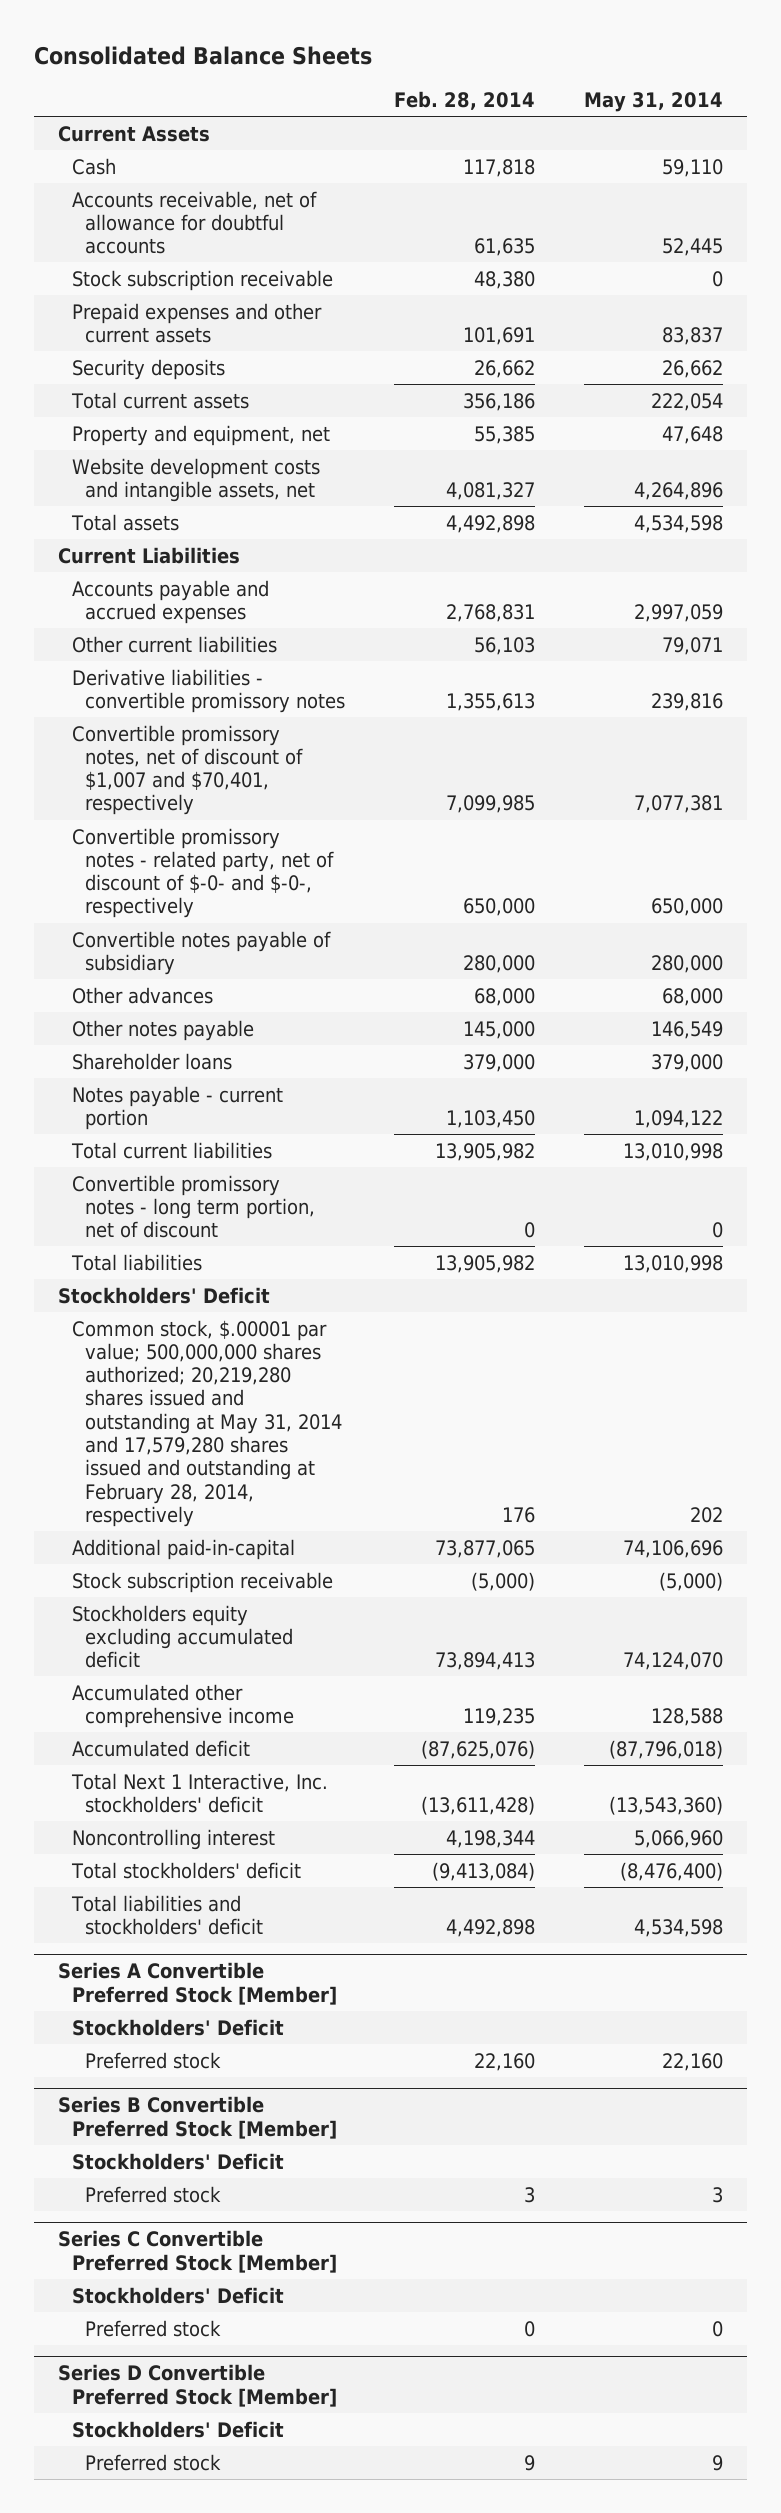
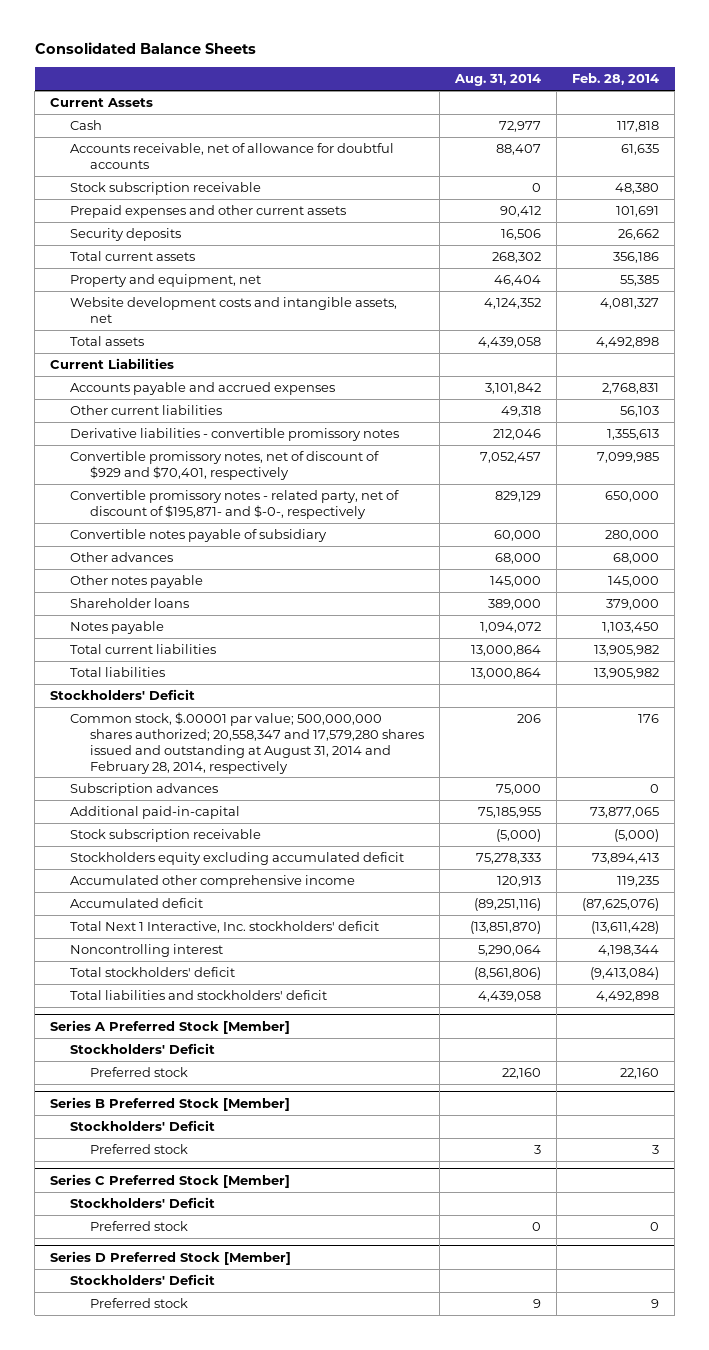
[583,91,723,112] May 31, 2014 -> none
none -> [453,74,541,87] Aug. 31, 2014
[71,724,304,816] Convertible promissory notes, net of discount of $1,007 and $70,401, respectively -> [69,450,379,480] Convertible promissory notes, net of discount of $929 and $70,401, respectively
[71,827,335,919] Convertible promissory notes - related party, net of discount of $-0- and $-0-, respectively -> [69,489,399,519] Convertible promissory notes - related party, net of discount of $195,871- and $-0-, respectively
[71,1085,283,1130] Notes payable - current portion -> [69,620,164,634] Notes payable
[71,1174,316,1239] Convertible promissory notes - long term portion, net of discount -> none
[71,1319,343,1528] Common stock, $.00001 par value; 500,000,000 shares authorized; 20,219,280 shares issued and outstanding at May 31, 2014 and 17,579,280 shares issued and outstanding at February 28, 2014, respectively -> [69,711,424,774] Common stock, $.00001 par value; 500,000,000 shares authorized; 20,558,347 and 17,579,280 shares issued and outstanding at August 31, 2014 and February 28, 2014, respectively
none -> [69,782,218,796] Subscription advances
[58,1962,337,2005] Series A Convertible Preferred Stock [Member] -> [50,1019,291,1034] Series A Preferred Stock [Member]
[58,2096,337,2139] Series B Convertible Preferred Stock [Member] -> [50,1096,291,1111] Series B Preferred Stock [Member]
[58,2230,337,2273] Series C Convertible Preferred Stock [Member] -> [50,1173,291,1188] Series C Preferred Stock [Member]
[58,2364,337,2407] Series D Convertible Preferred Stock [Member] -> [50,1250,292,1265] Series D Preferred Stock [Member]

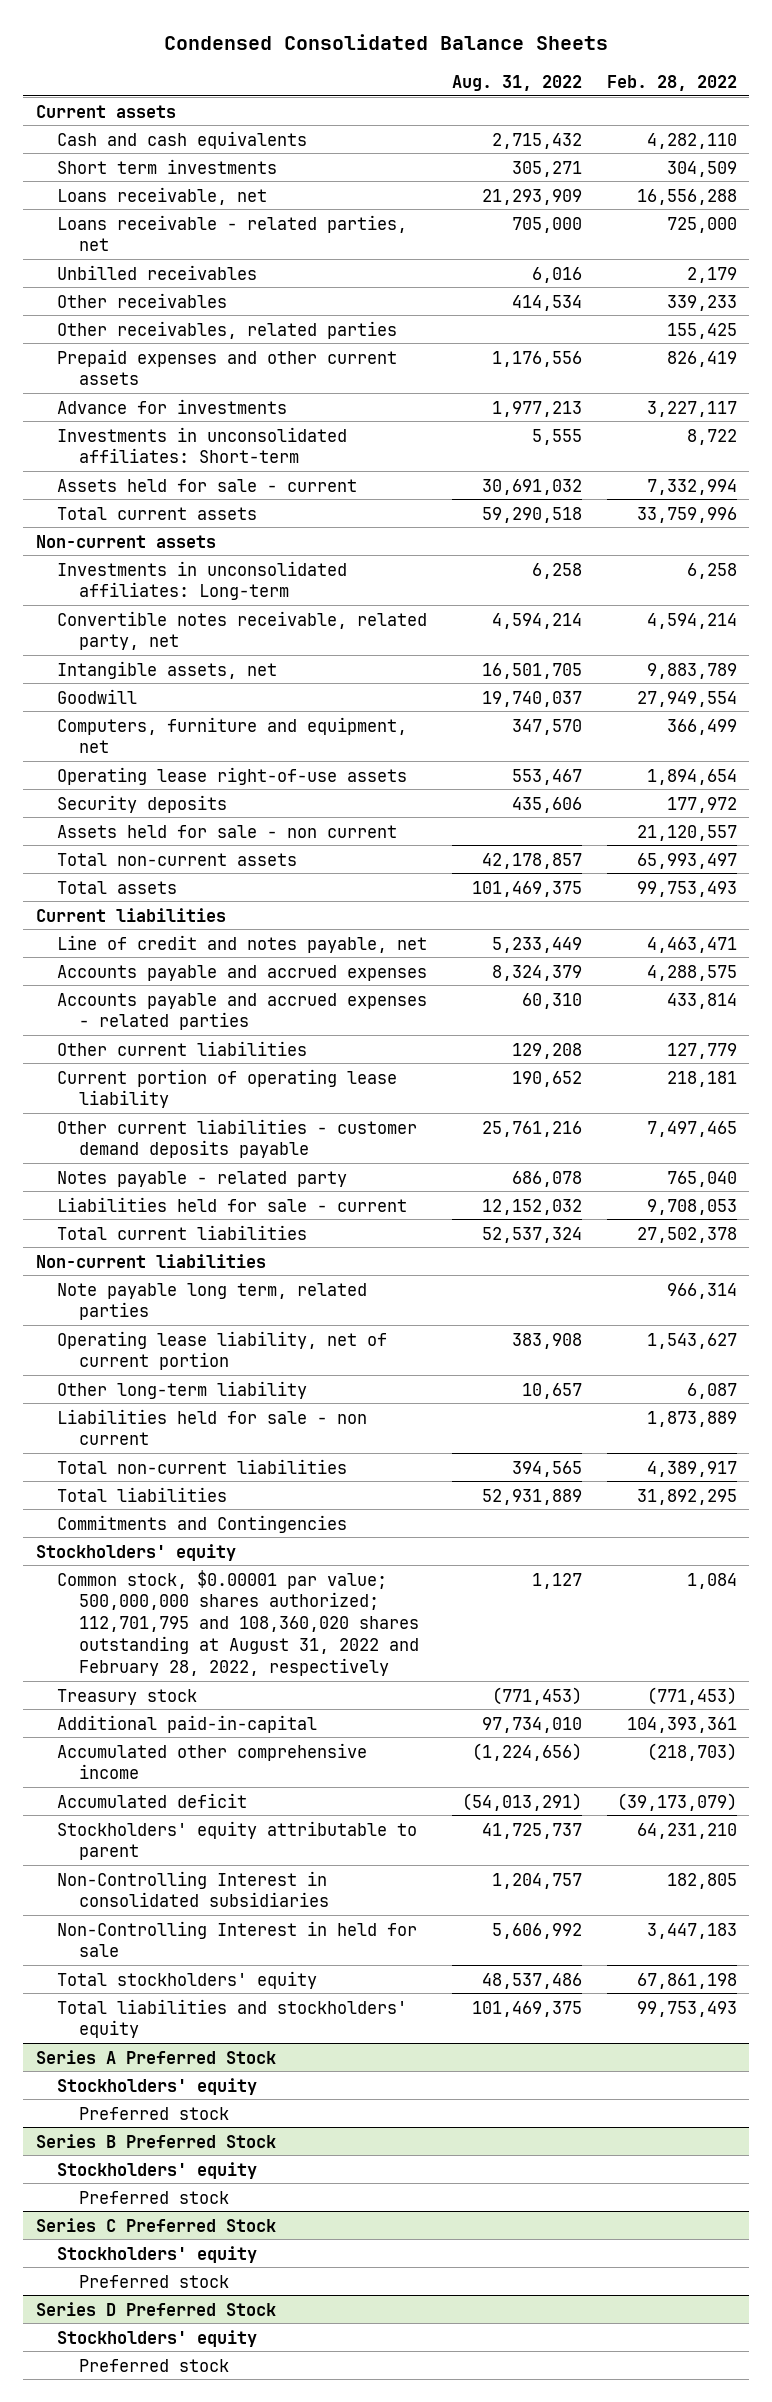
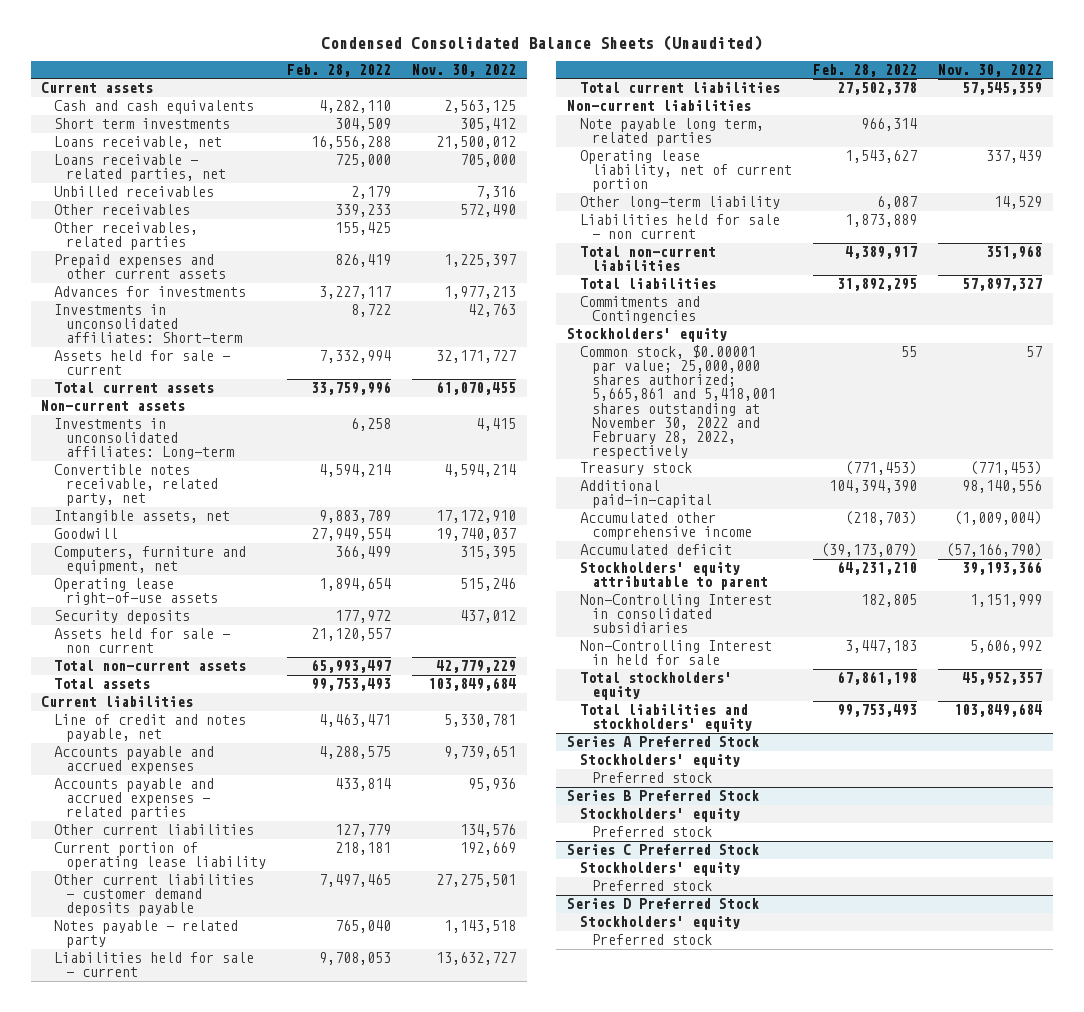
[164,34,609,51] Condensed Consolidated Balance Sheets -> [320,34,762,51] Condensed Consolidated Balance Sheets (Unaudited)
[451,74,582,91] Aug. 31, 2022 -> none
none -> [412,63,517,77] Nov. 30, 2022
[57,398,288,414] Advance for investments -> [53,286,246,298] Advances for investments
[57,1569,419,1676] Common stock, $0.00001 par value; 500,000,000 shares authorized; 112,701,795 and 108,360,020 shares outstanding at August 31, 2022 and February 28, 2022, respectively -> [579,345,776,459] Common stock, $0.00001 par value; 25,000,000 shares authorized; 5,665,861 and 5,418,001 shares outstanding at November 30, 2022 and February 28, 2022, respectively
[686,1572,737,1589] 1,084 -> [901,346,918,358] 55
[626,1716,737,1733] 104,393,361 -> [829,480,918,494] 104,394,390

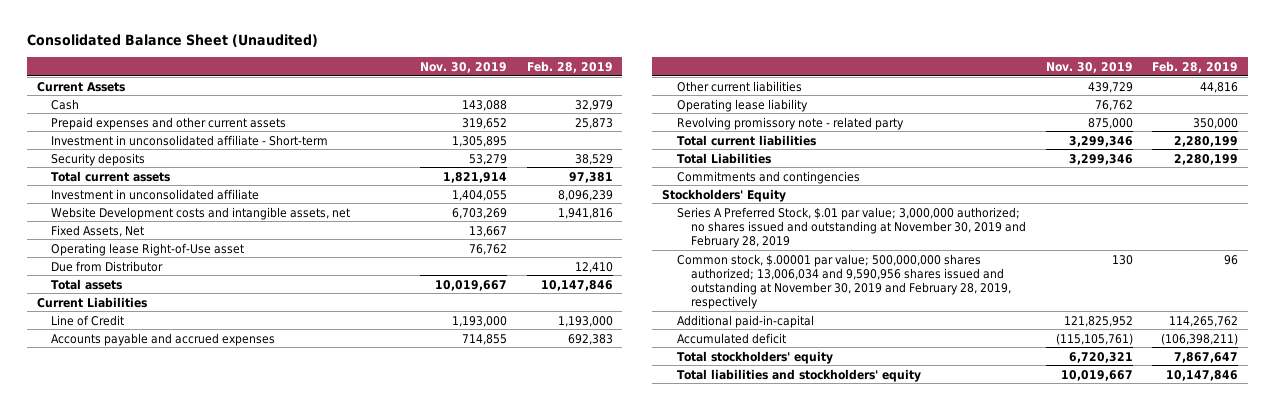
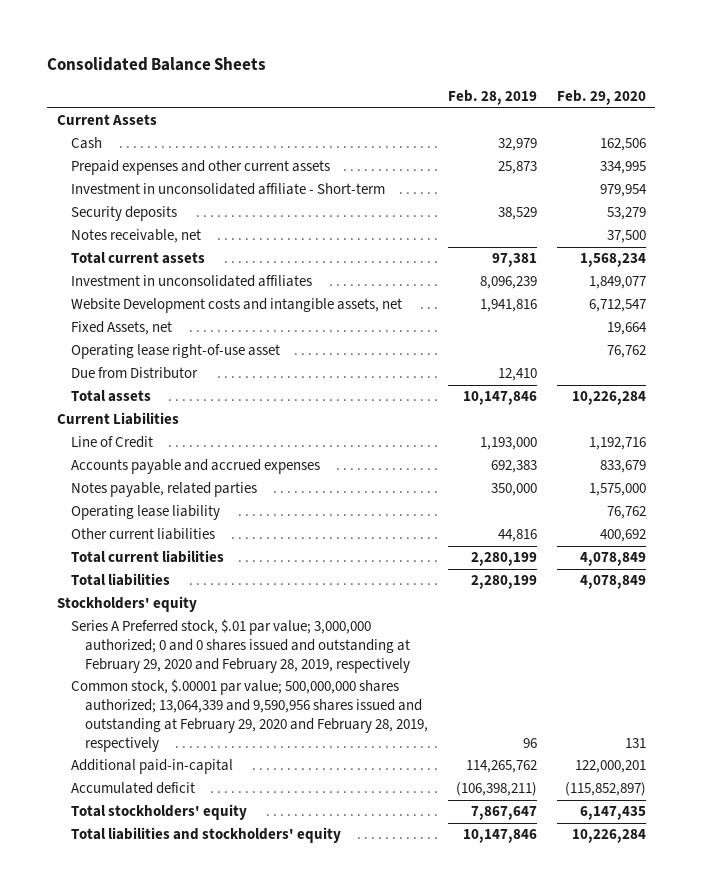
[26,34,318,48] Consolidated Balance Sheet (Unaudited) -> [46,57,266,72] Consolidated Balance Sheets
[420,61,508,73] Nov. 30, 2019 -> none
none -> [556,90,646,106] Feb. 29, 2020
none -> [71,229,202,244] Notes receivable, net
[51,188,260,200] Investment in unconsolidated affiliate -> [71,275,313,288] Investment in unconsolidated affiliates
[51,224,145,237] Fixed Assets, Net -> [71,321,173,336] Fixed Assets, net
[51,242,245,256] Operating lease Right-of-Use asset -> [71,344,281,360] Operating lease right-of-use asset
none -> [71,482,258,498] Notes payable, related parties
[676,116,904,130] Revolving promissory note - related party -> none
[676,80,802,92] Other current liabilities -> [71,528,216,541] Other current liabilities
[676,170,860,184] Commitments and contingencies -> none
[676,152,771,164] Total Liabilities -> [71,573,171,587] Total liabilities
[662,188,787,202] Stockholders' Equity -> [56,596,197,613] Stockholders' equity
[676,206,1027,249] Series A Preferred Stock, $.01 par value; 3,000,000 authorized; no shares issued and outstanding at November 30, 2019 and February 28, 2019 -> [71,619,411,673] Series A Preferred stock, $.01 par value; 3,000,000 authorized; 0 and 0 shares issued and outstanding at February 29, 2020 and February 28, 2019, respectively
[676,253,1012,310] Common stock, $.00001 par value; 500,000,000 shares authorized; 13,006,034 and 9,590,956 shares issued and outstanding at November 30, 2019 and February 28, 2019, respectively -> [71,679,429,752] Common stock, $.00001 par value; 500,000,000 shares authorized; 13,064,339 and 9,590,956 shares issued and outstanding at February 29, 2020 and February 28, 2019, respectively

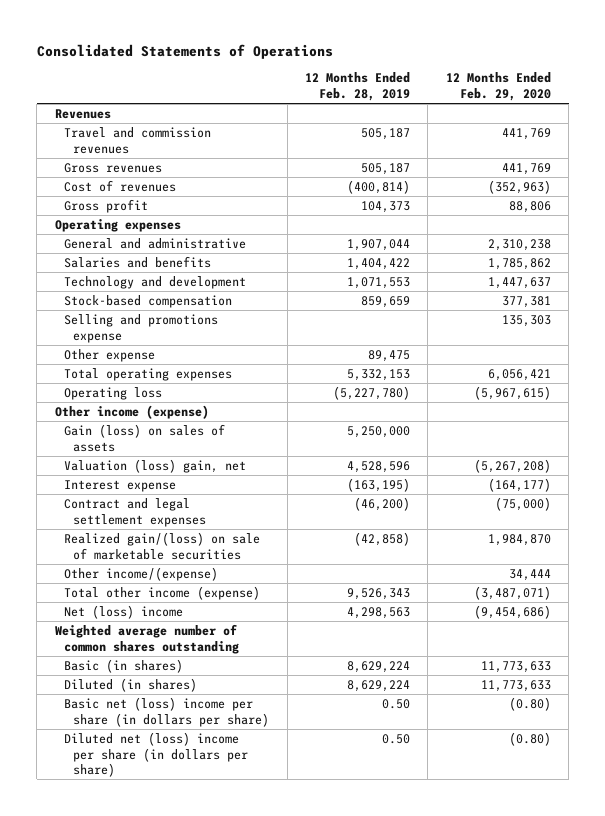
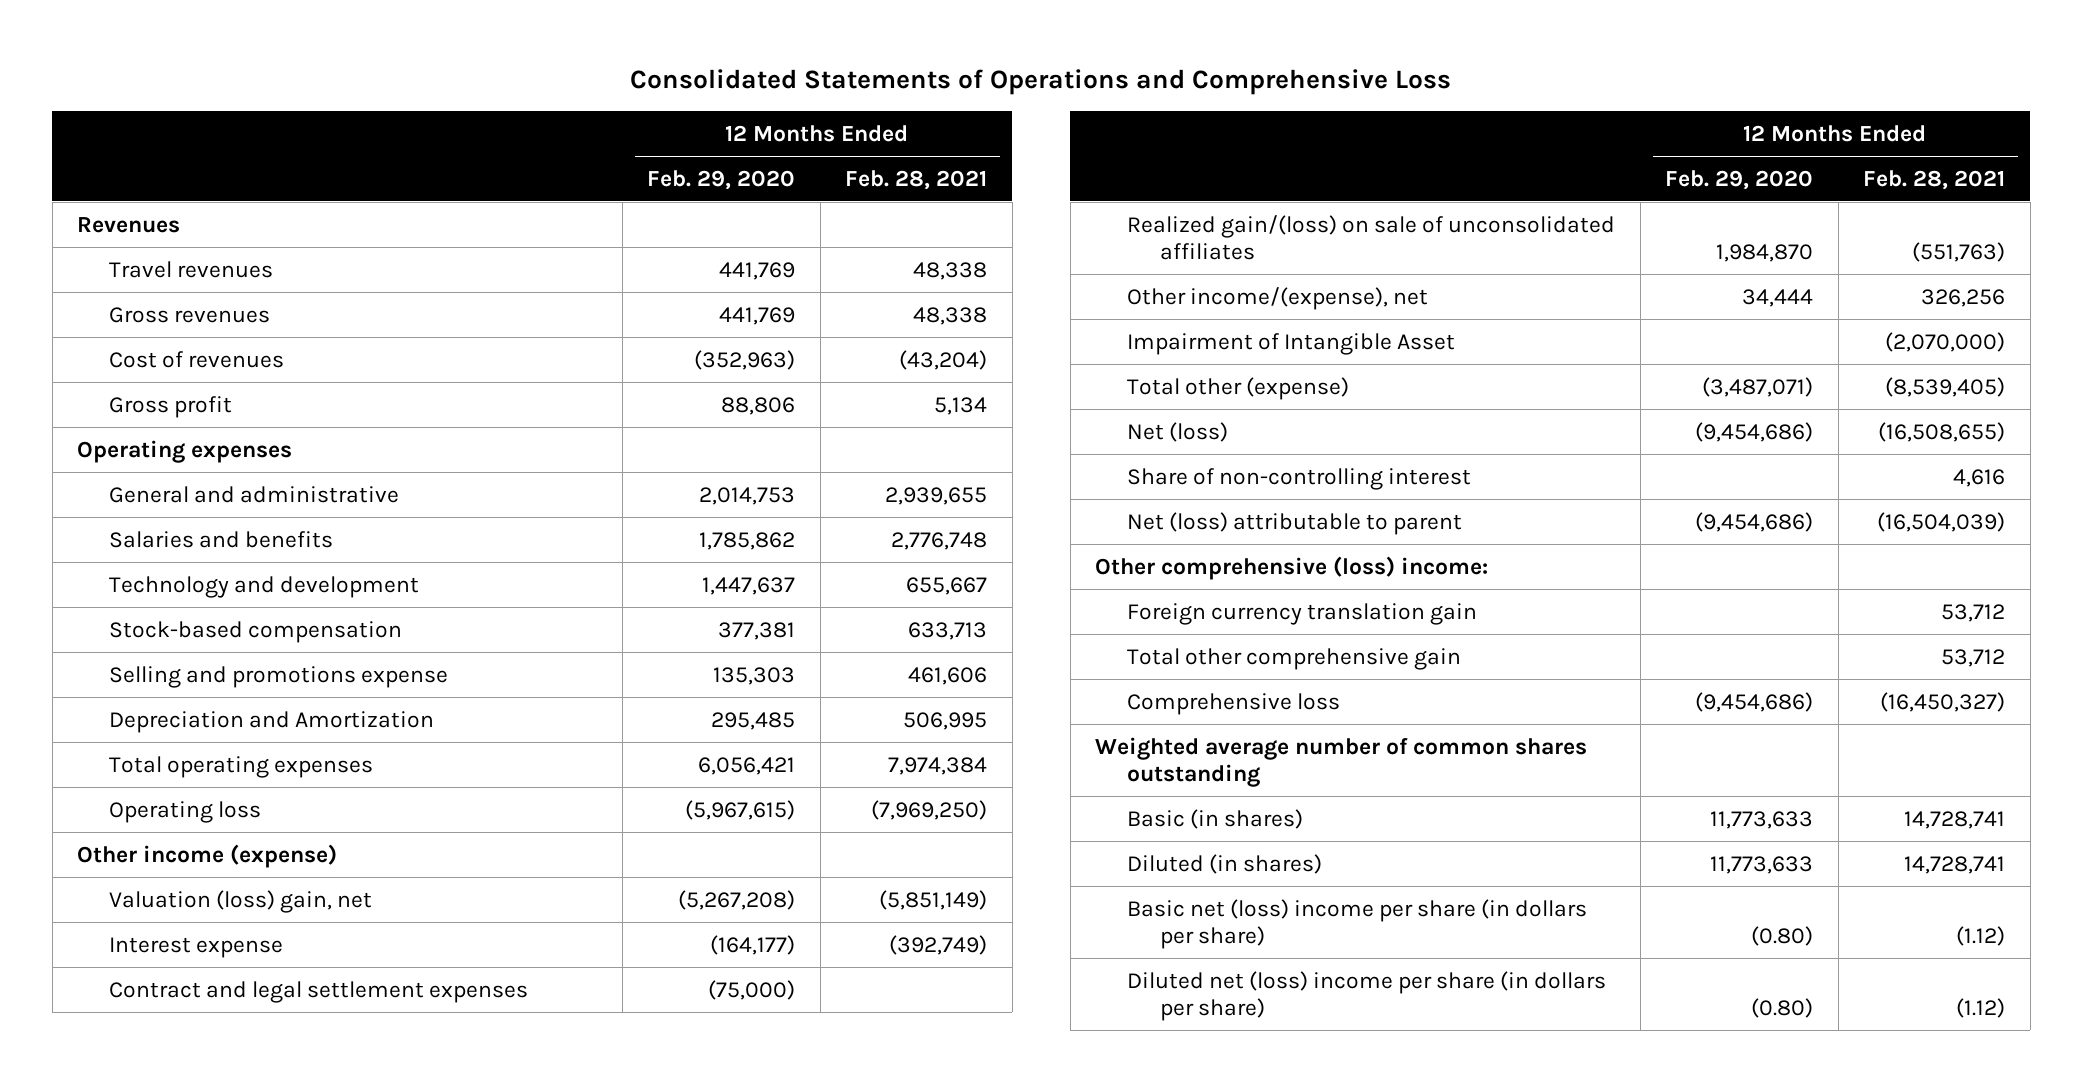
[36,43,333,59] Consolidated Statements of Operations -> [630,69,1452,96] Consolidated Statements of Operations and Comprehensive Loss
[305,72,411,101] 12 Months Ended Feb. 28, 2019 -> none
none -> [845,169,988,190] Feb. 28, 2021
[63,126,211,154] Travel and commission revenues -> [109,260,274,278] Travel revenues
[487,238,551,251] 2,310,238 -> [699,486,796,505] 2,014,753
[63,348,155,362] Other expense -> none
none -> [109,710,435,733] Depreciation and Amortization
[63,423,225,452] Gain (loss) on sales of assets -> none
[63,531,260,560] Realized gain/(loss) on sale of marketable securities -> [1127,214,1616,260] Realized gain/(loss) on sale of unconsolidated affiliates
[63,566,218,581] Other income/(expense) -> [1127,286,1429,310] Other income/(expense), net
none -> [1127,332,1456,355] Impairment of Intangible Asset
[63,585,260,600] Total other income (expense) -> [1127,376,1350,400] Total other (expense)
none -> [1127,421,1229,442] Net (loss)
none -> [1127,467,1472,490] Share of non-controlling interest
[63,604,183,619] Net (loss) income -> [1127,511,1463,535] Net (loss) attributable to parent
none -> [1095,555,1489,580] Other comprehensive (loss) income:
none -> [1127,602,1478,625] Foreign currency translation gain
none -> [1127,647,1462,670] Total other comprehensive gain
none -> [1127,692,1341,715] Comprehensive loss

